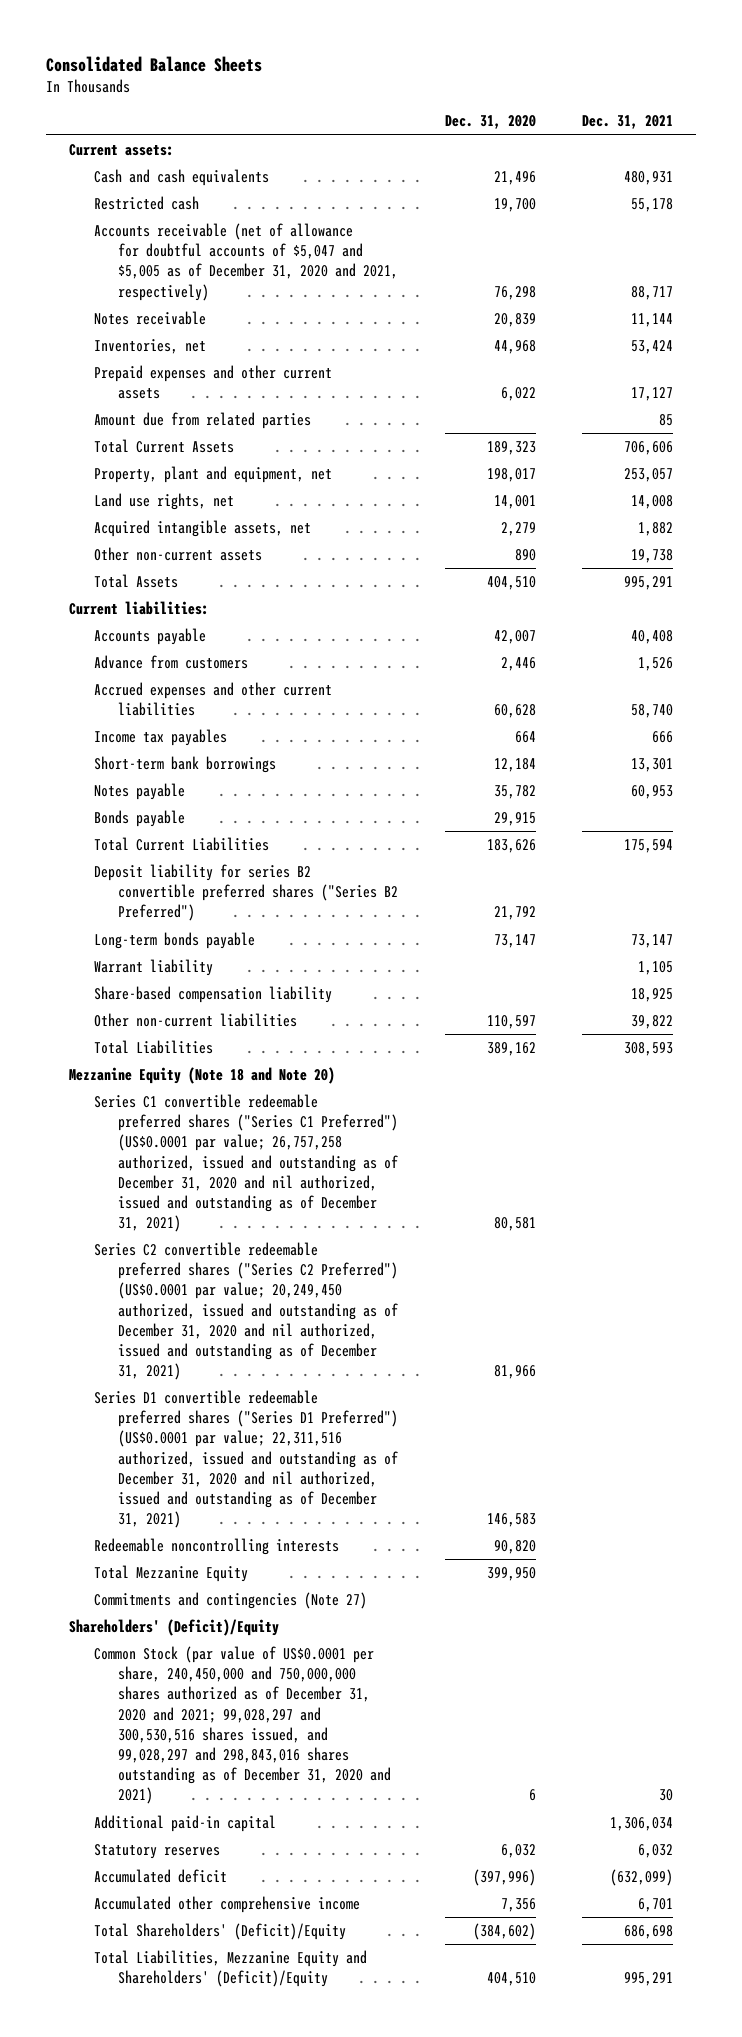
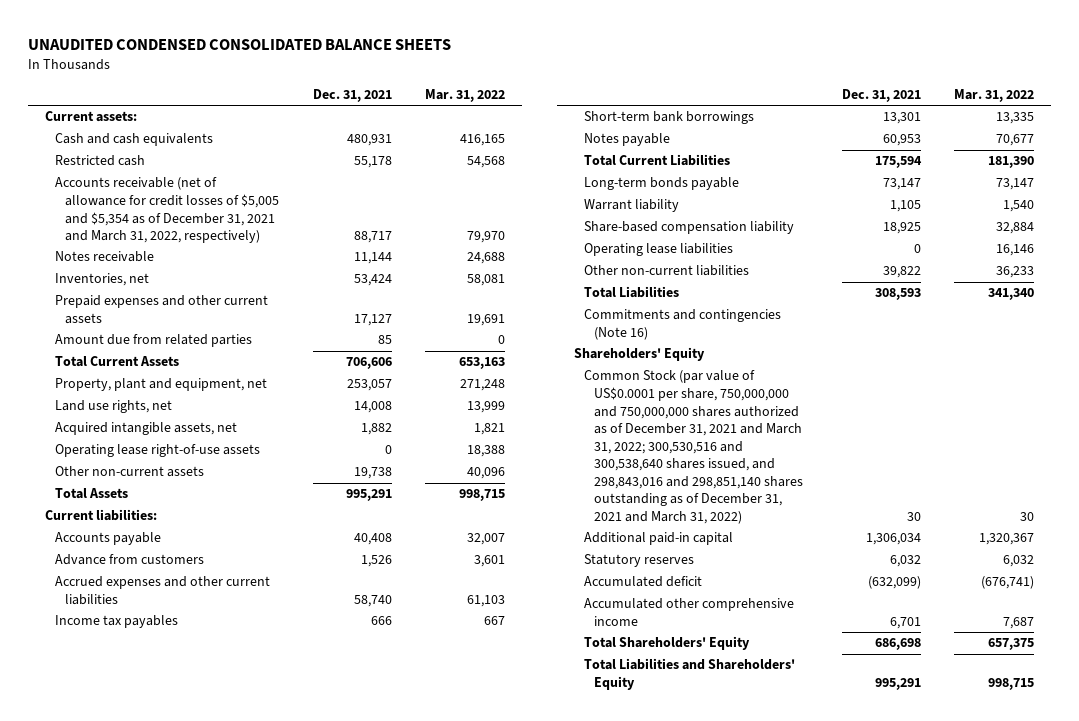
[46,55,263,72] Consolidated Balance Sheets -> [28,39,452,51] UNAUDITED CONDENSED CONSOLIDATED BALANCE SHEETS
[444,115,536,130] Dec. 31, 2020 -> none
none -> [424,89,505,103] Mar. 31, 2022
[93,223,399,301] Accounts receivable (net of allowance for doubtful accounts of $5,047 and $5,005 as of December 31, 2020 and 2021, respectively) -> [55,177,280,244] Accounts receivable (net of allowance for credit losses of $5,005 and $5,354 as of December 31, 2021 and March 31, 2022, respectively)
none -> [55,444,261,458] Operating lease right-of-use assets
[93,810,185,828] Bonds payable -> none
[93,864,399,922] Deposit liability for series B2 convertible preferred shares ("Series B2 Preferred") -> none
none -> [584,243,734,257] Operating lease liabilities
[69,1067,336,1085] Mezzanine Equity (Note 18 and Note 20) -> none
[93,1094,399,1233] Series C1 convertible redeemable preferred shares ("Series C1 Preferred") (US$0.0001 par value; 26,757,258 authorized, issued and outstanding as of December 31, 2020 and nil authorized, issued and outstanding as of December 31, 2021) -> none
[93,1242,399,1381] Series C2 convertible redeemable preferred shares ("Series C2 Preferred") (US$0.0001 par value; 20,249,450 authorized, issued and outstanding as of December 31, 2020 and nil authorized, issued and outstanding as of December 31, 2021) -> none
[93,1390,399,1529] Series D1 convertible redeemable preferred shares ("Series D1 Preferred") (US$0.0001 par value; 22,311,516 authorized, issued and outstanding as of December 31, 2020 and nil authorized, issued and outstanding as of December 31, 2021) -> none
[93,1538,339,1556] Redeemable noncontrolling interests -> none
[93,1565,248,1583] Total Mezzanine Equity -> none
[93,1592,367,1610] Commitments and contingencies (Note 27) -> [584,309,782,341] Commitments and contingencies (Note 16)
[69,1619,280,1637] Shareholders' (Deficit)/Equity -> [573,347,705,362] Shareholders' Equity
[93,1646,392,1805] Common Stock (par value of US$0.0001 per share, 240,450,000 and 750,000,000 shares authorized as of December 31, 2020 and 2021; 99,028,297 and 300,530,516 shares issued, and 99,028,297 and 298,843,016 shares outstanding as of December 31, 2020 and 2021) -> [584,370,804,525] Common Stock (par value of US$0.0001 per share, 750,000,000 and 750,000,000 shares authorized as of December 31, 2021 and March 31, 2022; 300,530,516 and 300,538,640 shares issued, and 298,843,016 and 298,851,140 shares outstanding as of December 31, 2021 and March 31, 2022)
[93,1923,346,1941] Total Shareholders' (Deficit)/Equity -> [584,636,751,651] Total Shareholders' Equity
[93,1950,367,1988] Total Liabilities, Mezzanine Equity and Shareholders' (Deficit)/Equity -> [584,658,796,691] Total Liabilities and Shareholders' Equity

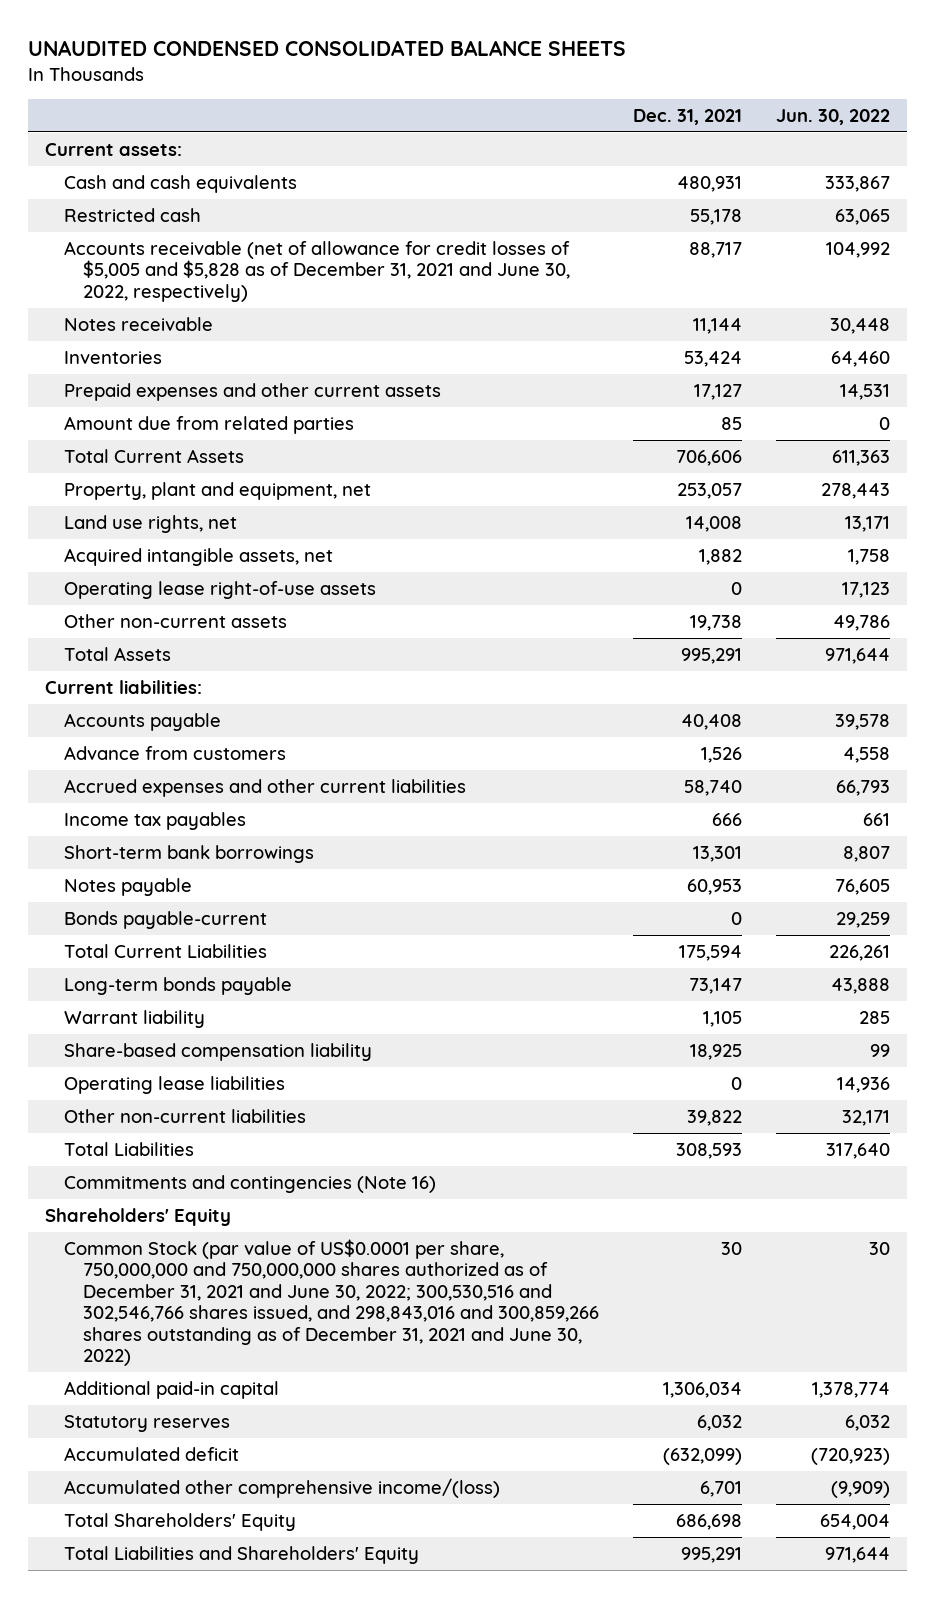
[424,89,505,103] Mar. 31, 2022 -> none
none -> [775,109,890,126] Jun. 30, 2022
[55,177,280,244] Accounts receivable (net of allowance for credit losses of $5,005 and $5,354 as of December 31, 2021 and March 31, 2022, respectively) -> [63,240,570,302] Accounts receivable (net of allowance for credit losses of $5,005 and $5,828 as of December 31, 2021 and June 30, 2022, respectively)
[55,273,150,287] Inventories, net -> [63,350,162,364] Inventories
none -> [63,910,267,929] Bonds payable-current
[584,370,804,525] Common Stock (par value of US$0.0001 per share, 750,000,000 and 750,000,000 shares authorized as of December 31, 2021 and March 31, 2022; 300,530,516 and 300,538,640 shares issued, and 298,843,016 and 298,851,140 shares outstanding as of December 31, 2021 and March 31, 2022) -> [63,1238,599,1367] Common Stock (par value of US$0.0001 per share, 750,000,000 and 750,000,000 shares authorized as of December 31, 2021 and June 30, 2022; 300,530,516 and 302,546,766 shares issued, and 298,843,016 and 300,859,266 shares outstanding as of December 31, 2021 and June 30, 2022)
[584,598,795,627] Accumulated other comprehensive income -> [63,1477,500,1498] Accumulated other comprehensive income/(loss)

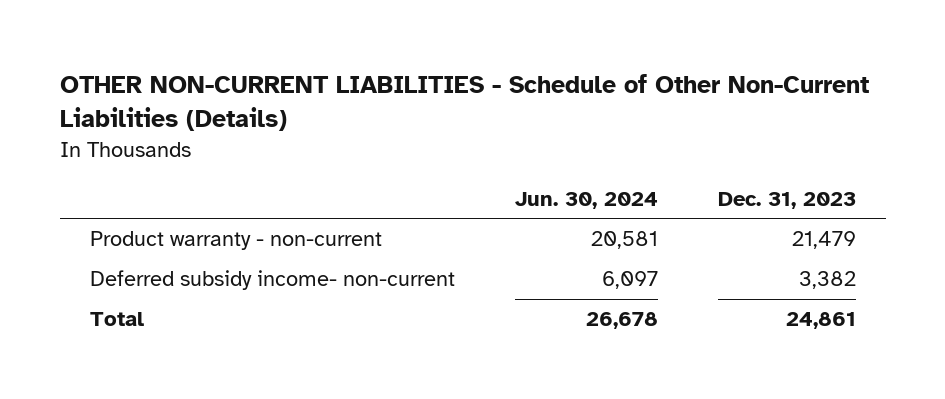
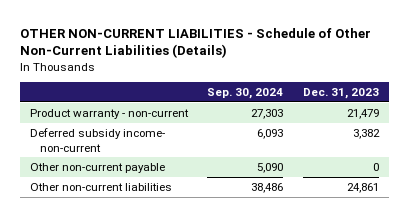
[514,191,658,209] Jun. 30, 2024 -> none
none -> [207,87,284,99] Sep. 30, 2024
none -> [29,162,165,173] Other non-current payable
[89,312,144,327] Total -> [29,182,172,191] Other non-current liabilities

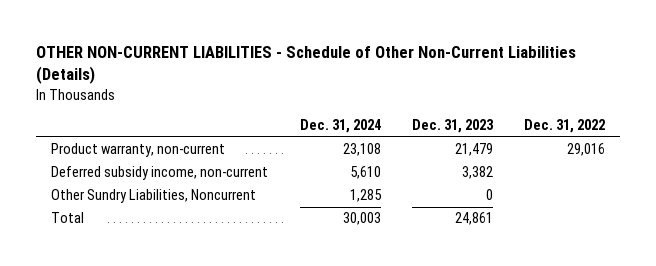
[207,87,284,99] Sep. 30, 2024 -> none
none -> [299,119,381,134] Dec. 31, 2024
none -> [523,119,605,134] Dec. 31, 2022
[29,108,189,119] Product warranty - non-current -> [51,143,226,158] Product warranty, non-current
[29,127,165,152] Deferred subsidy income- non-current -> [51,166,269,181] Deferred subsidy income, non-current
[29,162,165,173] Other non-current payable -> [51,189,257,204] Other Sundry Liabilities, Noncurrent
[29,182,172,191] Other non-current liabilities -> [51,212,85,224] Total

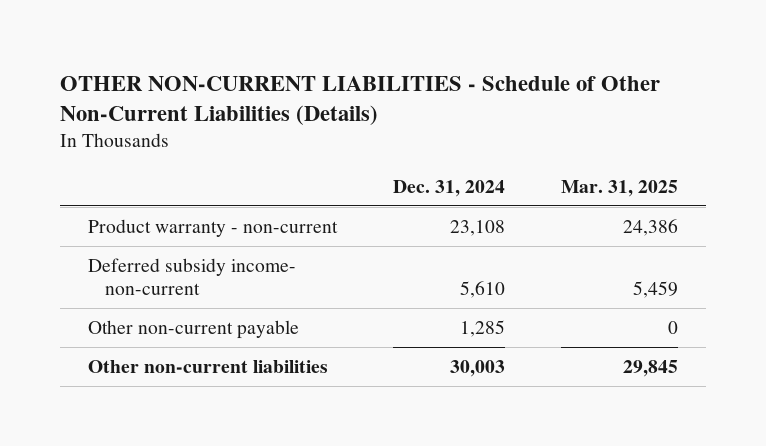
[411,119,494,134] Dec. 31, 2023 -> none
[523,119,605,134] Dec. 31, 2022 -> none
none -> [561,179,679,197] Mar. 31, 2025
[51,143,226,158] Product warranty, non-current -> [88,218,339,237] Product warranty - non-current
[51,166,269,181] Deferred subsidy income, non-current -> [88,257,297,296] Deferred subsidy income- non-current
[51,189,257,204] Other Sundry Liabilities, Noncurrent -> [88,319,300,339] Other non-current payable
[51,212,85,224] Total -> [88,359,329,373] Other non-current liabilities

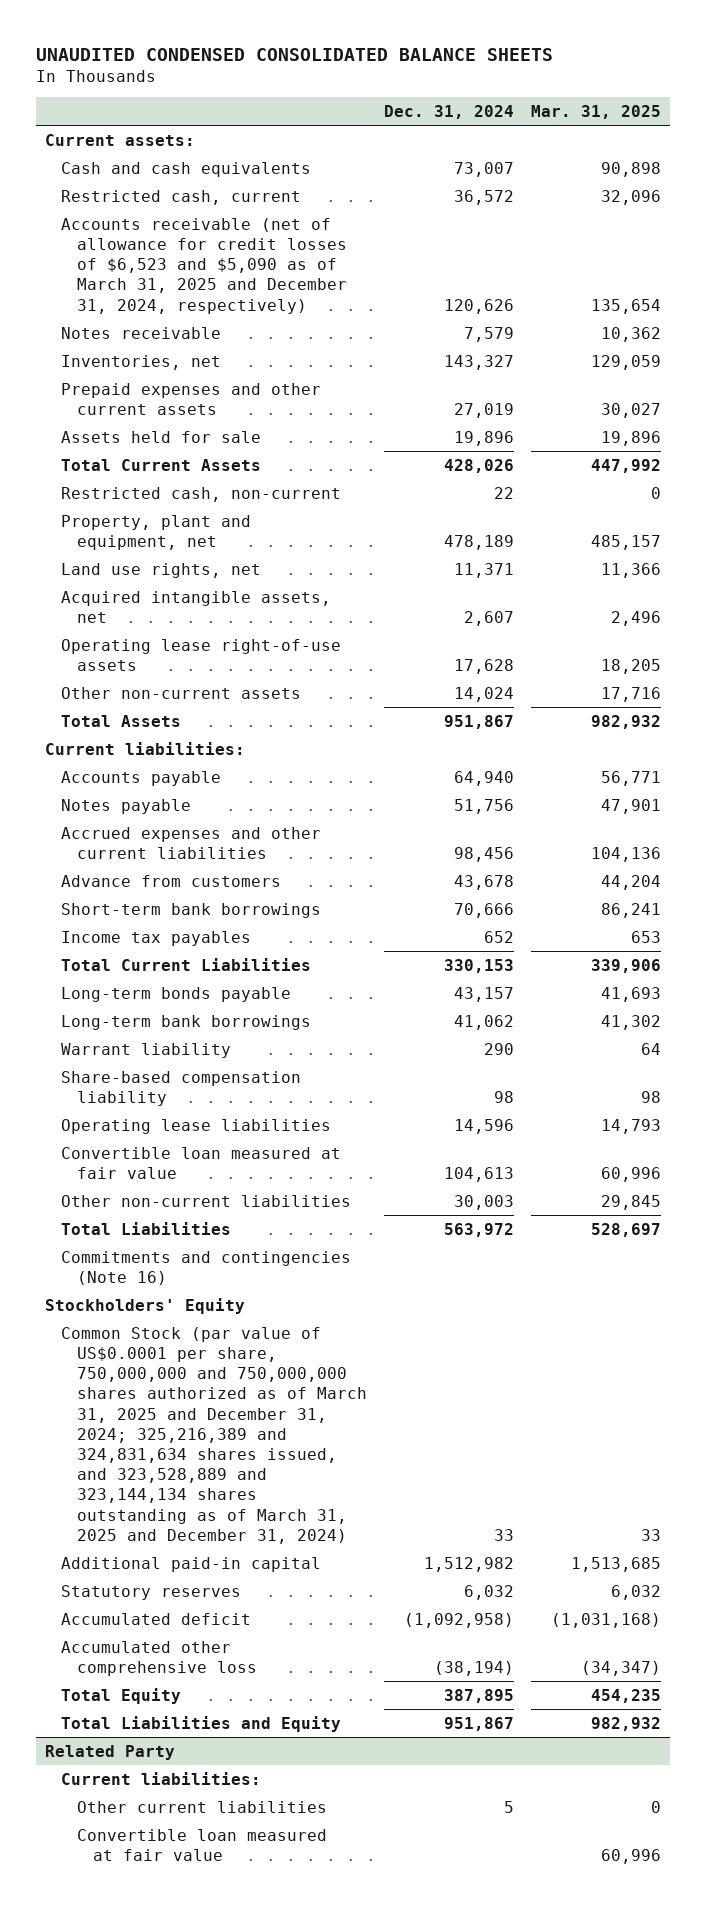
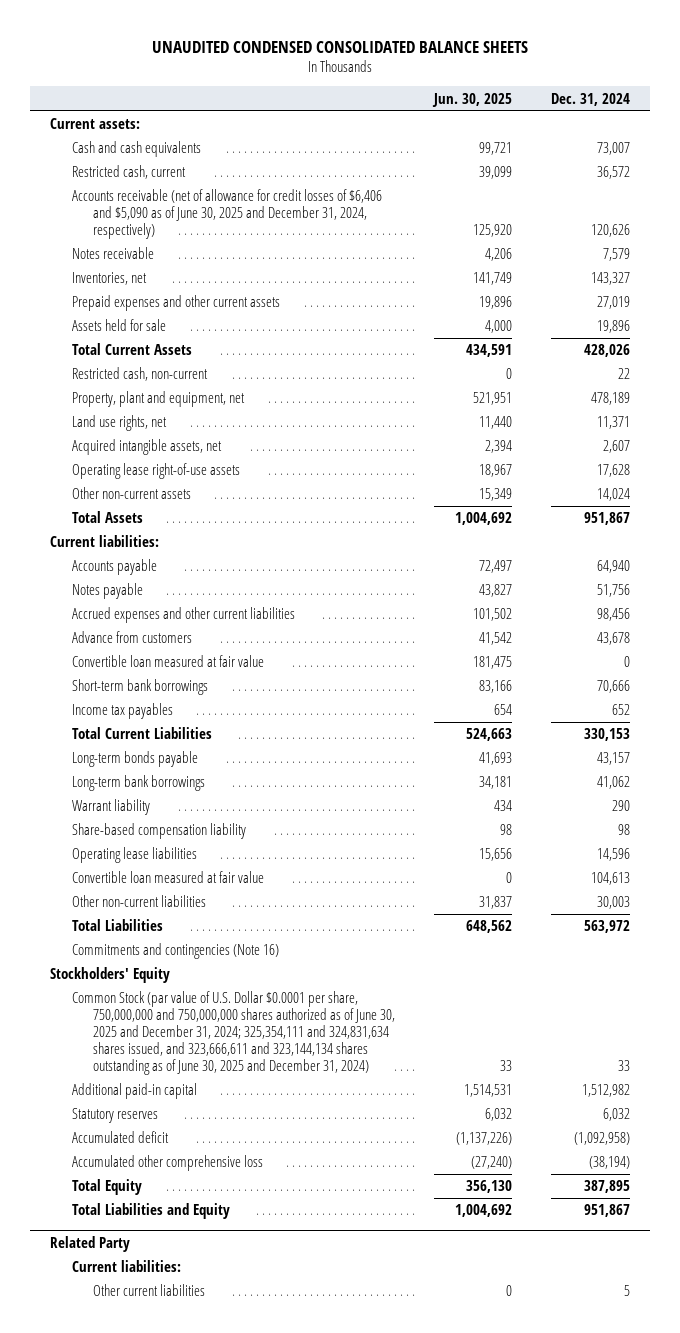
[531,104,662,119] Mar. 31, 2025 -> none
none -> [432,92,513,107] Jun. 30, 2025
[61,217,348,314] Accounts receivable (net of allowance for credit losses of $6,523 and $5,090 as of March 31, 2025 and December 31, 2024, respectively) -> [71,189,382,240] Accounts receivable (net of allowance for credit losses of $6,406 and $5,090 as of June 30, 2025 and December 31, 2024, respectively)
none -> [71,655,264,668] Convertible loan measured at fair value
[61,1326,368,1544] Common Stock (par value of US$0.0001 per share, 750,000,000 and 750,000,000 shares authorized as of March 31, 2025 and December 31, 2024; 325,216,389 and 324,831,634 shares issued, and 323,528,889 and 323,144,134 shares outstanding as of March 31, 2025 and December 31, 2024) -> [71,991,396,1076] Common Stock (par value of U.S. Dollar $0.0001 per share, 750,000,000 and 750,000,000 shares authorized as of June 30, 2025 and December 31, 2024; 325,354,111 and 324,831,634 shares issued, and 323,666,611 and 323,144,134 shares outstanding as of June 30, 2025 and December 31, 2024)
[77,1828,328,1861] Convertible loan measured at fair value -> none

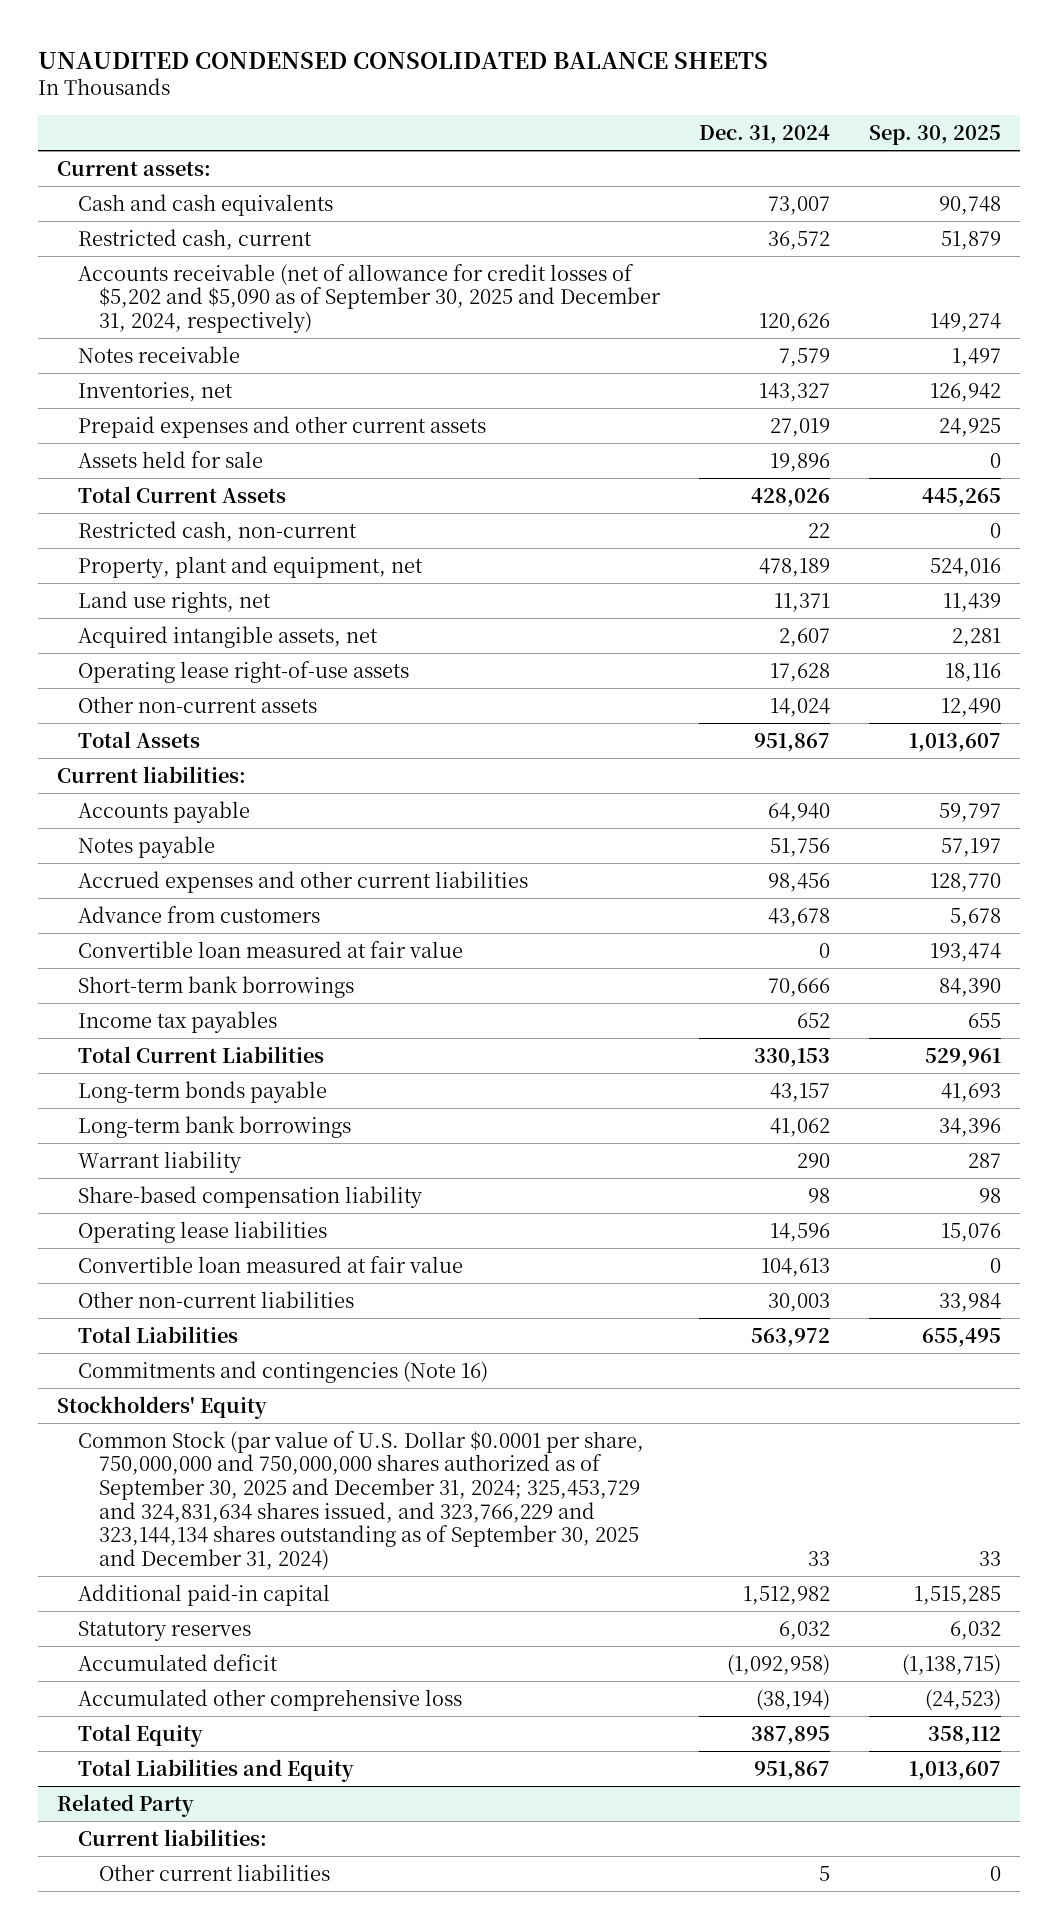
[432,92,513,107] Jun. 30, 2025 -> none
none -> [868,124,1001,145] Sep. 30, 2025
[71,189,382,240] Accounts receivable (net of allowance for credit losses of $6,406 and $5,090 as of June 30, 2025 and December 31, 2024, respectively) -> [78,263,662,333] Accounts receivable (net of allowance for credit losses of $5,202 and $5,090 as of September 30, 2025 and December 31, 2024, respectively)
[71,991,396,1076] Common Stock (par value of U.S. Dollar $0.0001 per share, 750,000,000 and 750,000,000 shares authorized as of June 30, 2025 and December 31, 2024; 325,354,111 and 324,831,634 shares issued, and 323,666,611 and 323,144,134 shares outstanding as of June 30, 2025 and December 31, 2024) -> [78,1430,645,1570] Common Stock (par value of U.S. Dollar $0.0001 per share, 750,000,000 and 750,000,000 shares authorized as of September 30, 2025 and December 31, 2024; 325,453,729 and 324,831,634 shares issued, and 323,766,229 and 323,144,134 shares outstanding as of September 30, 2025 and December 31, 2024)

